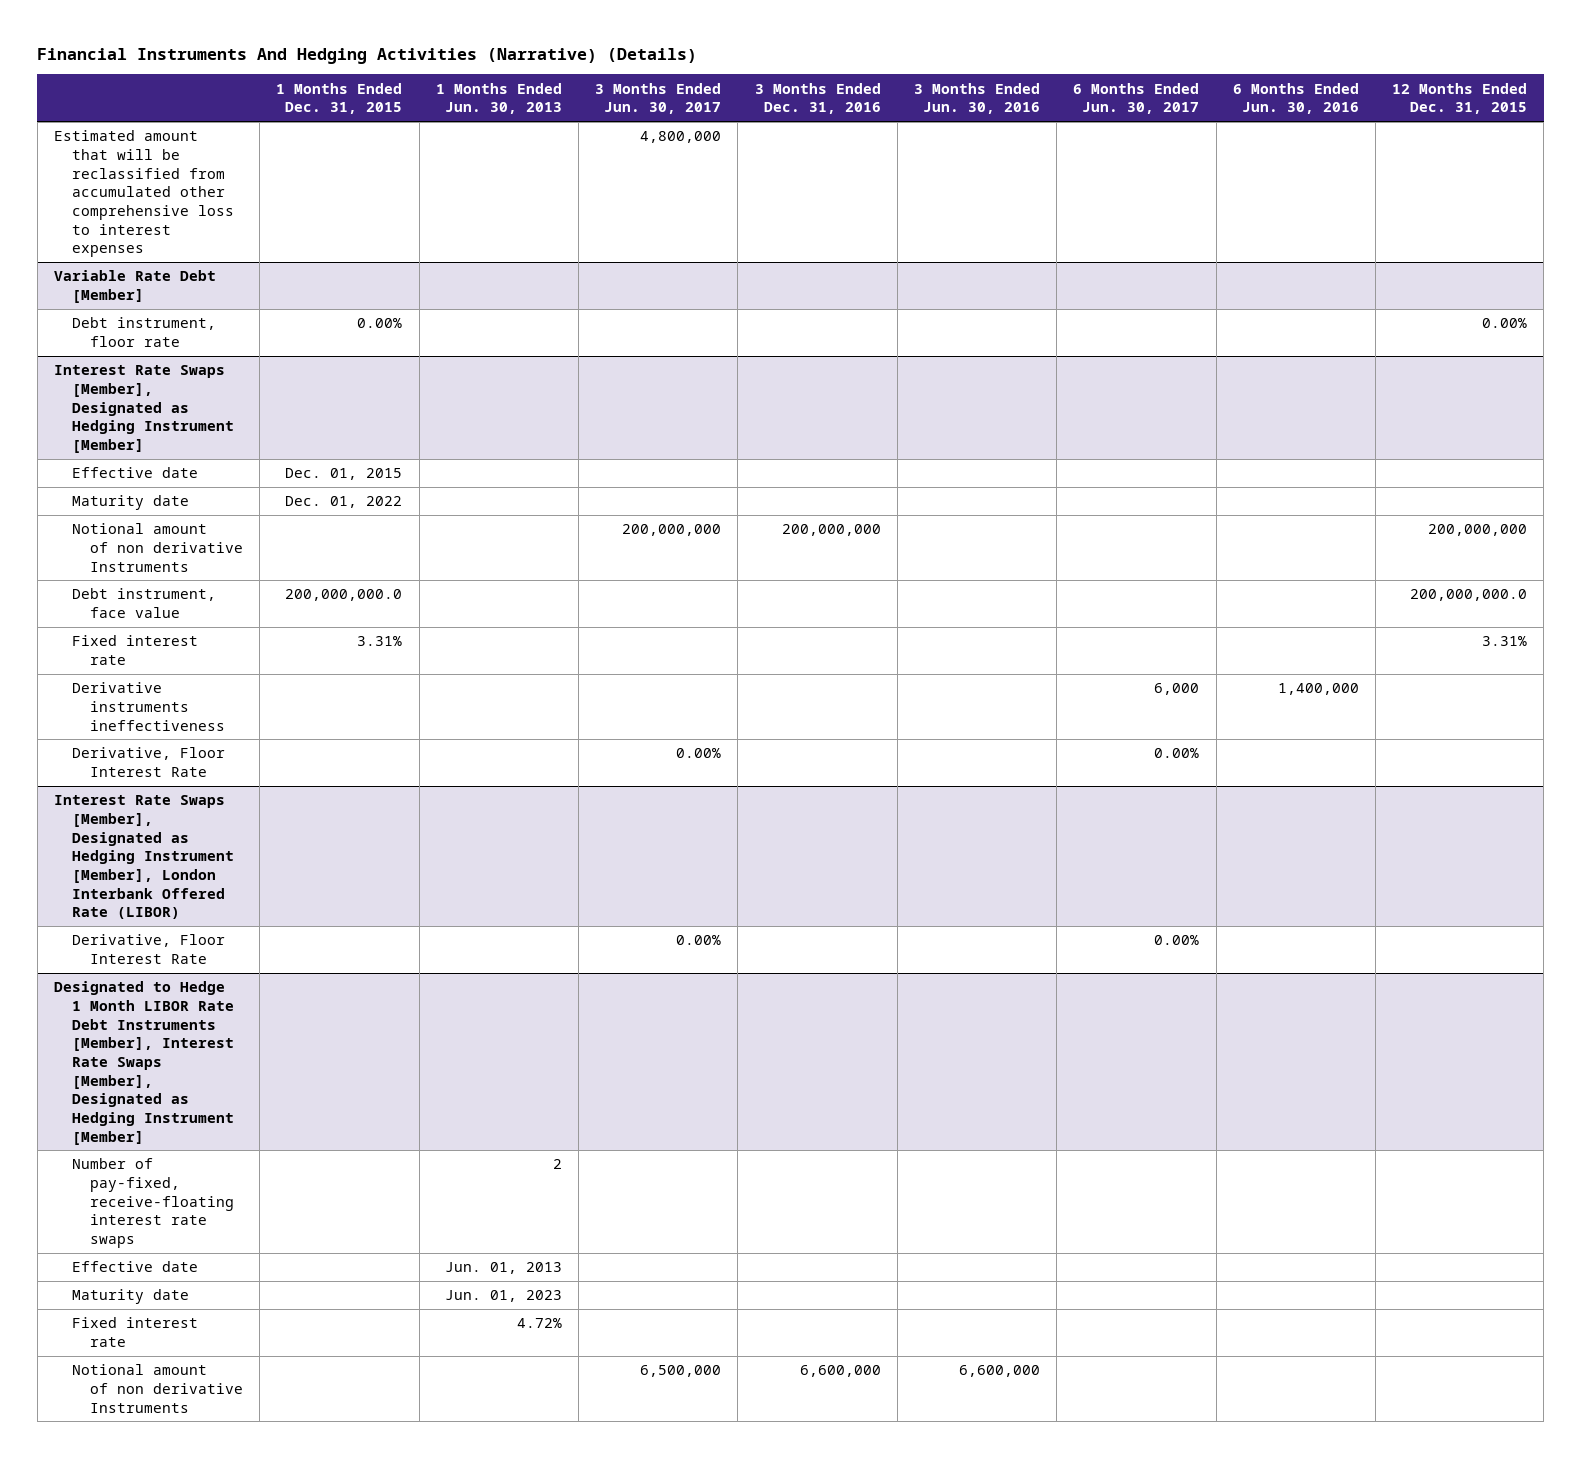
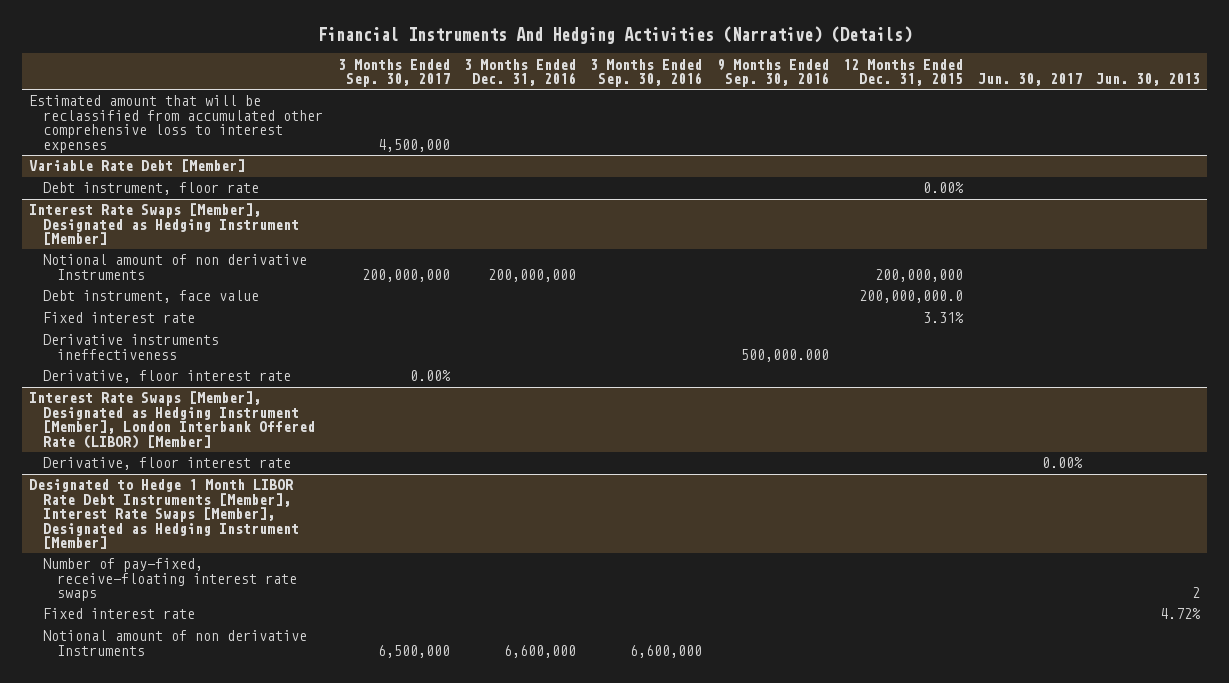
[276,82,403,115] 1 Months Ended Dec. 31, 2015 -> none
[435,82,562,115] 1 Months Ended Jun. 30, 2013 -> none
[595,82,722,115] 3 Months Ended Jun. 30, 2017 -> none
[914,82,1041,115] 3 Months Ended Jun. 30, 2016 -> none
[1073,82,1200,115] 6 Months Ended Jun. 30, 2017 -> none
[1232,82,1359,115] 6 Months Ended Jun. 30, 2016 -> none
none -> [337,58,450,87] 3 Months Ended Sep. 30, 2017
none -> [590,58,703,87] 3 Months Ended Sep. 30, 2016
none -> [716,58,829,87] 9 Months Ended Sep. 30, 2016
none -> [977,72,1082,86] Jun. 30, 2017
none -> [1096,72,1201,86] Jun. 30, 2013
[71,467,198,479] Effective date -> none
[71,495,189,511] Maturity date -> none
[71,747,225,777] Derivative, Floor Interest Rate -> [43,370,292,384] Derivative, floor interest rate
[53,795,234,920] Interest Rate Swaps [Member], Designated as Hedging Instrument [Member], London Interbank Offered Rate (LIBOR) -> [29,391,316,449] Interest Rate Swaps [Member], Designated as Hedging Instrument [Member], London Interbank Offered Rate (LIBOR) [Member]
[71,934,225,964] Derivative, Floor Interest Rate -> [43,457,292,471] Derivative, floor interest rate
[71,1261,198,1273] Effective date -> none
[71,1289,189,1305] Maturity date -> none

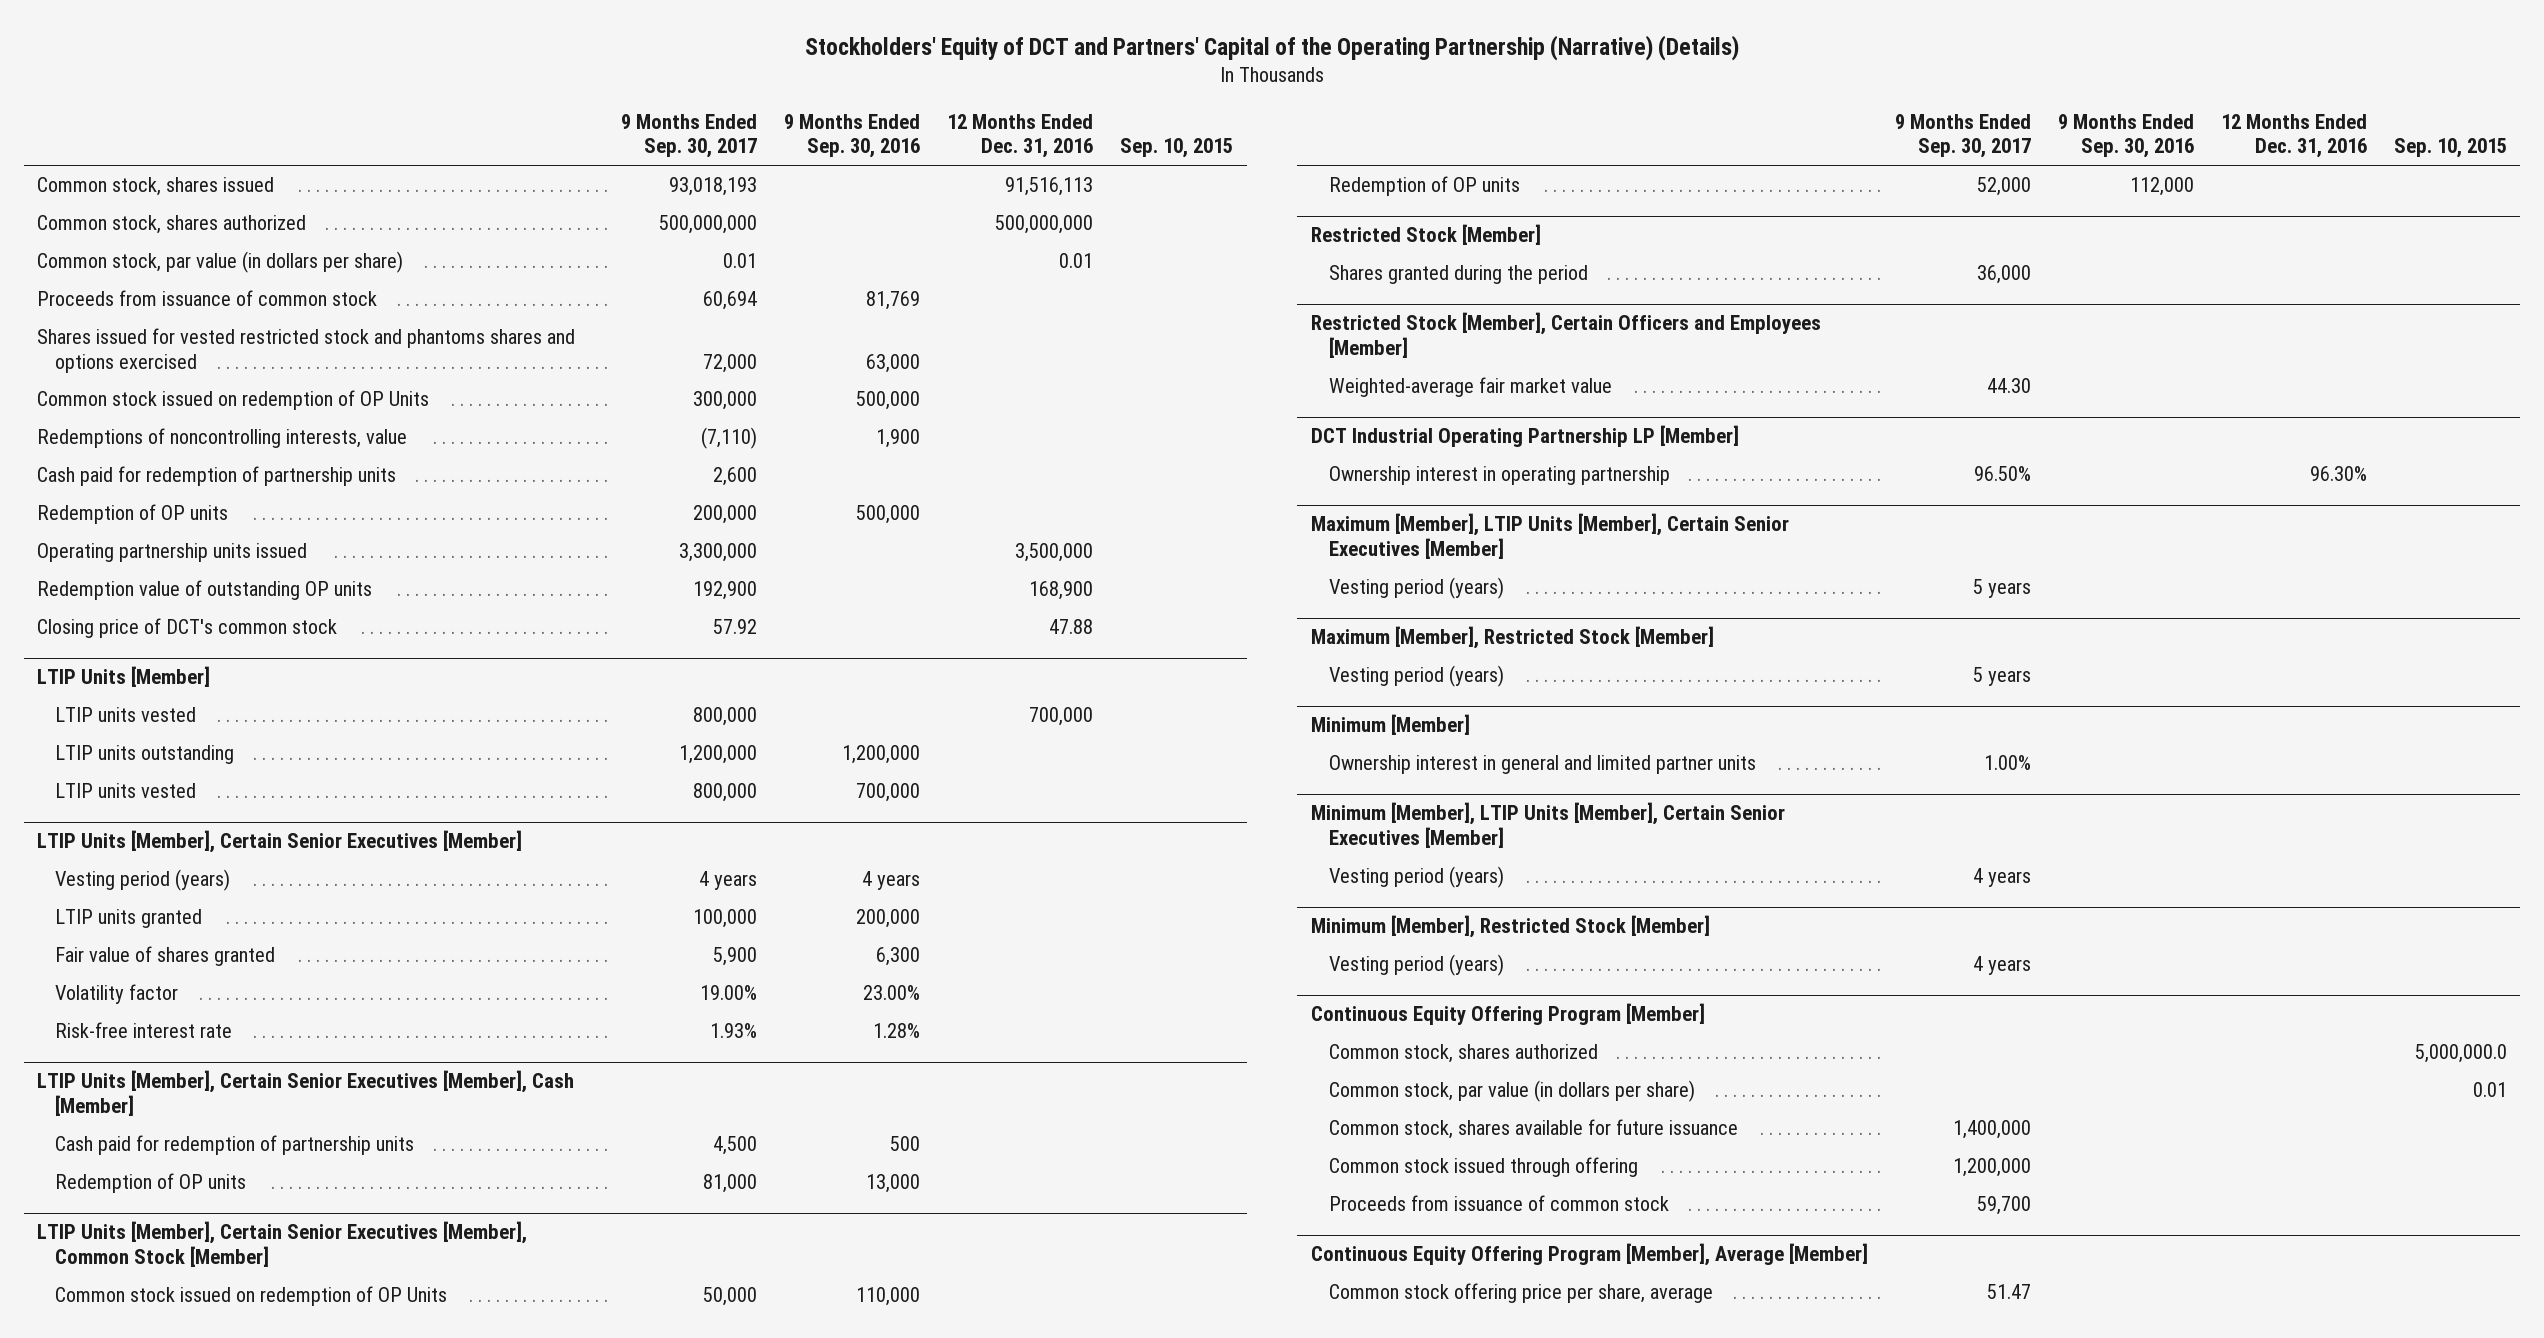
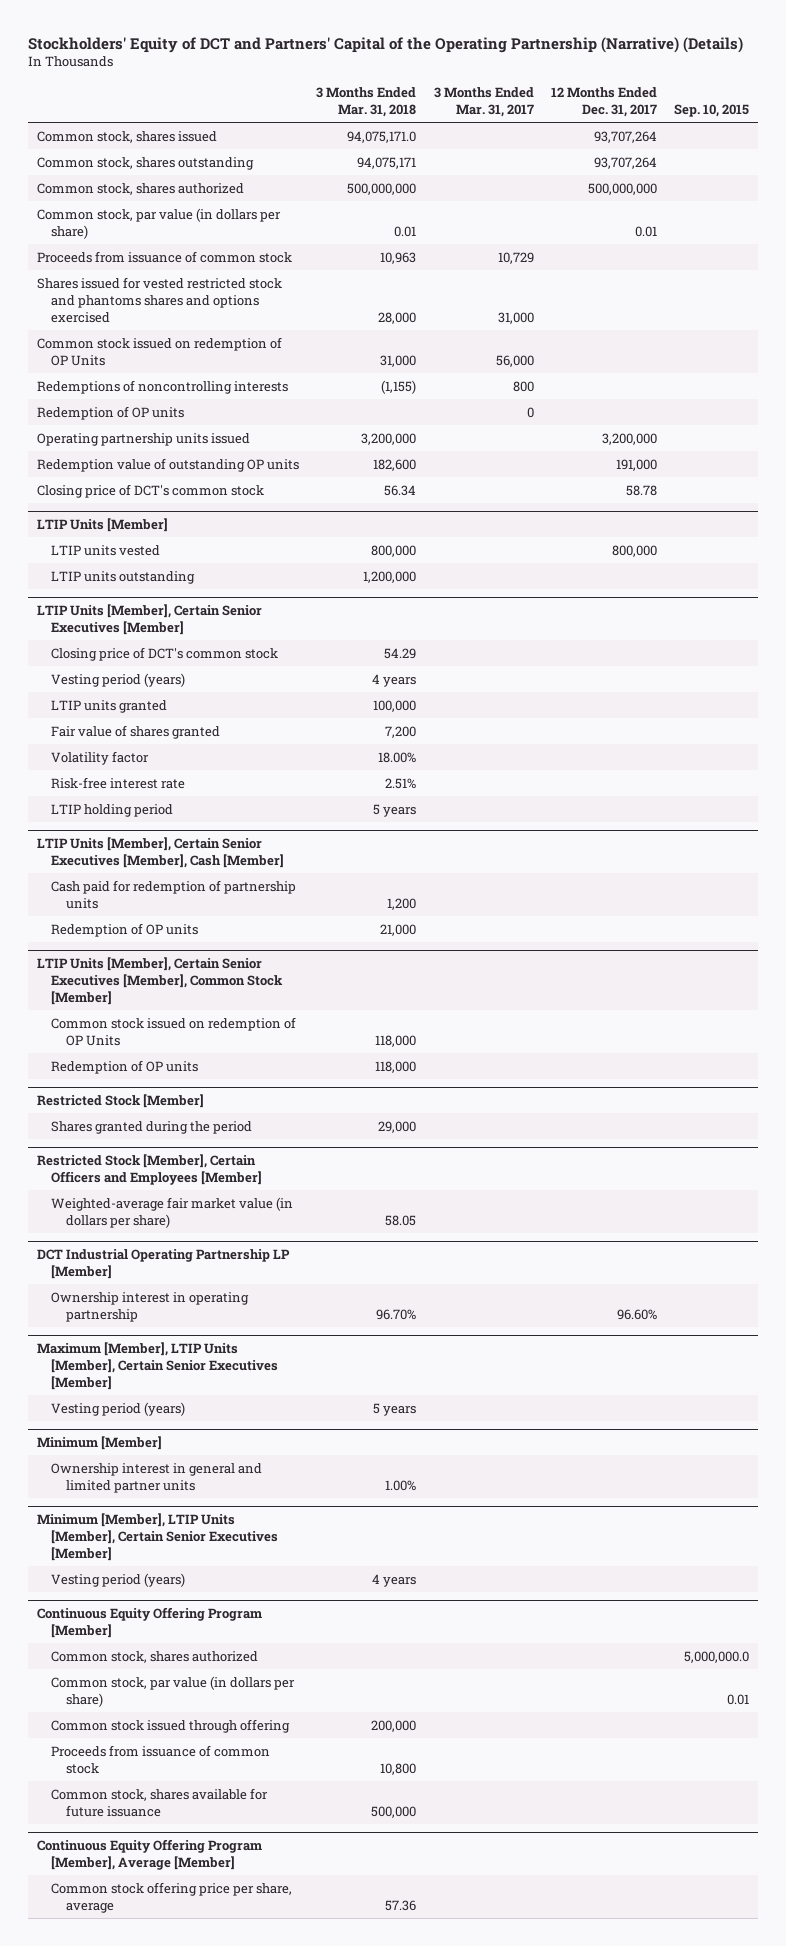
[621,113,758,159] 9 Months Ended Sep. 30, 2017 -> none
[784,113,921,159] 9 Months Ended Sep. 30, 2016 -> none
[947,113,1094,159] 12 Months Ended Dec. 31, 2016 -> none
none -> [316,87,417,118] 3 Months Ended Mar. 31, 2018
none -> [433,87,534,118] 3 Months Ended Mar. 31, 2017
none -> [550,87,657,118] 12 Months Ended Dec. 31, 2017
none -> [36,156,254,170] Common stock, shares outstanding
[37,466,397,487] Cash paid for redemption of partnership units -> none
[37,428,408,449] Redemptions of noncontrolling interests, value -> [36,379,288,394] Redemptions of noncontrolling interests
[55,783,197,799] LTIP units vested -> none
none -> [51,646,279,661] Closing price of DCT's common stock
none -> [51,803,174,817] LTIP holding period
[1328,377,1612,398] Weighted-average fair market value -> [51,1196,294,1228] Weighted-average fair market value (in dollars per share)
[1310,626,1714,650] Maximum [Member], Restricted Stock [Member] -> none
[1328,665,1504,688] Vesting period (years) -> none
[1310,915,1710,939] Minimum [Member], Restricted Stock [Member] -> none
[1328,954,1504,977] Vesting period (years) -> none
[1328,1119,1738,1140] Common stock, shares available for future issuance -> [51,1787,269,1817] Common stock, shares available for future issuance

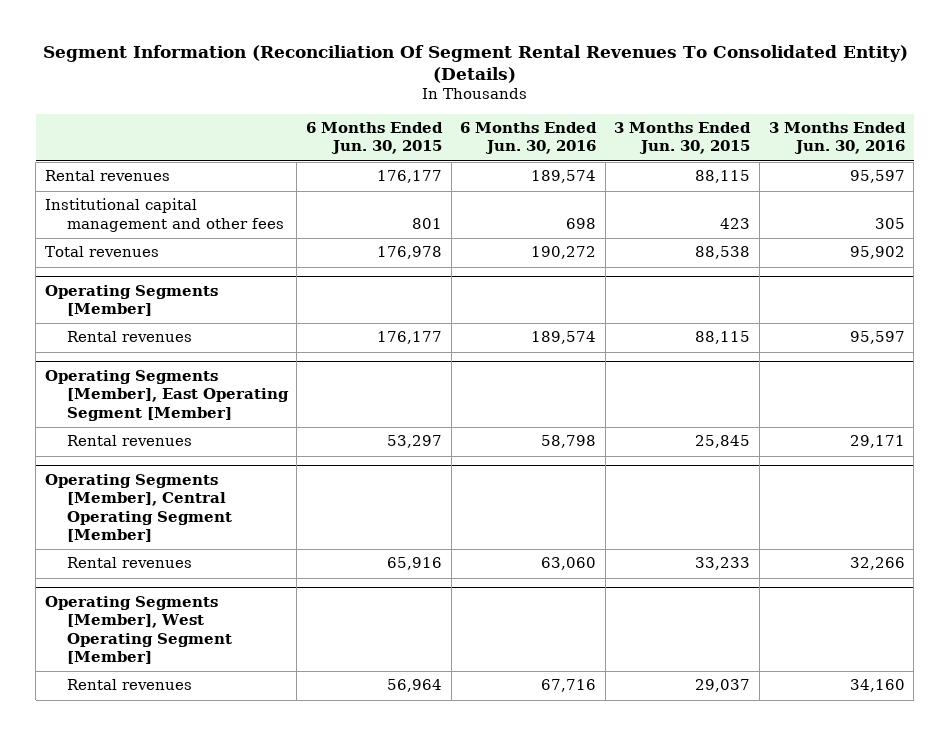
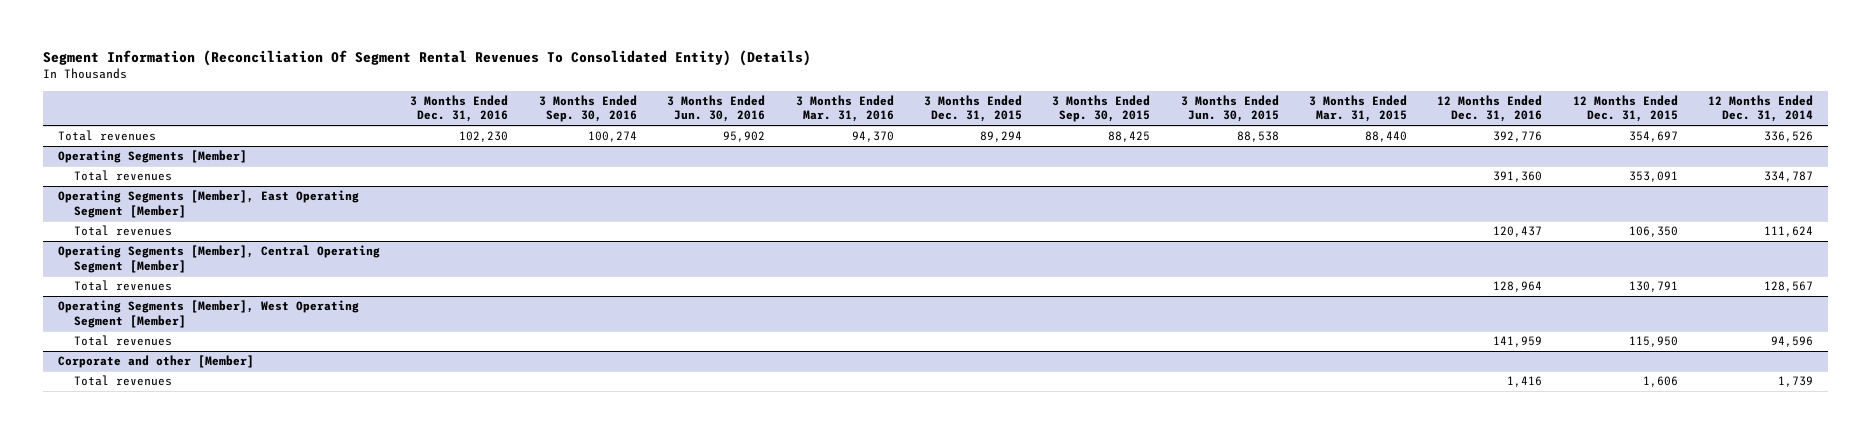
[305,121,443,155] 6 Months Ended Jun. 30, 2015 -> none
[460,121,598,155] 6 Months Ended Jun. 30, 2016 -> none
none -> [410,94,509,123] 3 Months Ended Dec. 31, 2016
none -> [538,94,637,123] 3 Months Ended Sep. 30, 2016
none -> [795,94,894,123] 3 Months Ended Mar. 31, 2016
none -> [923,94,1022,123] 3 Months Ended Dec. 31, 2015
none -> [1052,94,1151,123] 3 Months Ended Sep. 30, 2015
none -> [1309,94,1408,123] 3 Months Ended Mar. 31, 2015
none -> [1437,94,1543,123] 12 Months Ended Dec. 31, 2016
none -> [1572,94,1678,123] 12 Months Ended Dec. 31, 2015
none -> [1708,94,1814,123] 12 Months Ended Dec. 31, 2014
[44,170,170,182] Rental revenues -> none
[44,198,284,232] Institutional capital management and other fees -> none
[66,331,192,343] Rental revenues -> none
none -> [74,170,173,182] Total revenues
[66,435,192,447] Rental revenues -> none
none -> [74,225,173,237] Total revenues
[66,557,192,569] Rental revenues -> none
none -> [74,280,173,292] Total revenues
[66,679,192,691] Rental revenues -> none
none -> [74,335,173,347] Total revenues
none -> [57,355,254,369] Corporate and other [Member]
none -> [74,375,173,387] Total revenues

